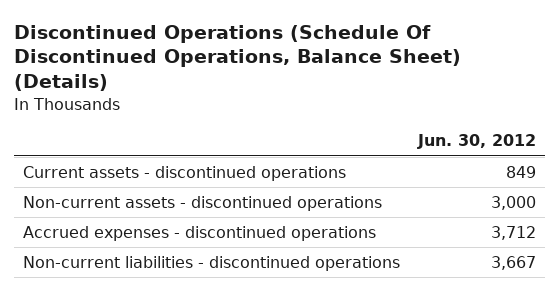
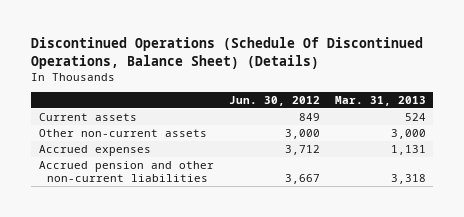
none -> [334,95,426,106] Mar. 31, 2013
[23,165,347,181] Current assets - discontinued operations -> [38,112,137,121] Current assets
[23,195,383,211] Non-current assets - discontinued operations -> [38,128,207,137] Other non-current assets
[23,225,377,241] Accrued expenses - discontinued operations -> [38,144,151,156] Accrued expenses
[23,255,401,271] Non-current liabilities - discontinued operations -> [38,160,214,182] Accrued pension and other non-current liabilities

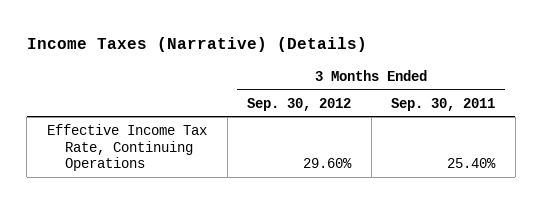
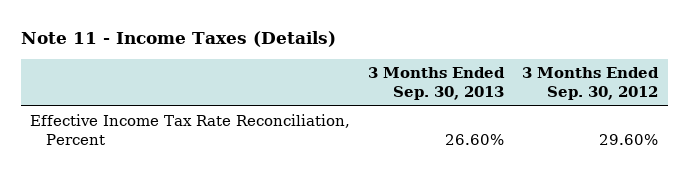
[26,36,367,52] Income Taxes (Narrative) (Details) -> [21,31,337,48] Note 11 - Income Taxes (Details)
[391,97,496,111] Sep. 30, 2011 -> none
none -> [368,67,506,101] 3 Months Ended Sep. 30, 2013
[46,124,207,172] Effective Income Tax Rate, Continuing Operations -> [30,114,351,146] Effective Income Tax Rate Reconciliation, Percent

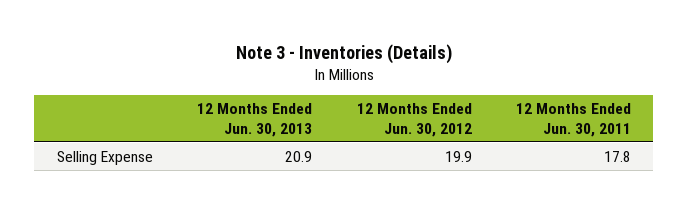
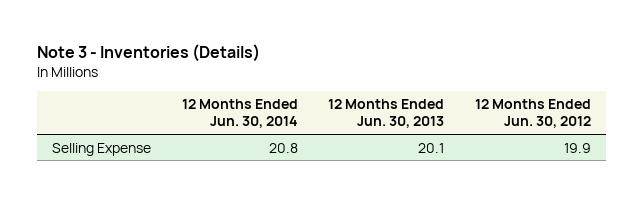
[516,103,632,137] 12 Months Ended Jun. 30, 2011 -> none
none -> [181,98,298,129] 12 Months Ended Jun. 30, 2014
[285,150,313,162] 20.9 -> [418,142,445,153] 20.1

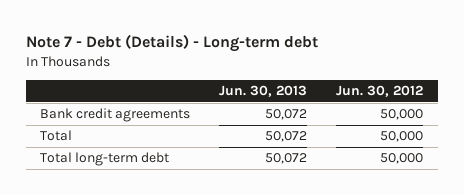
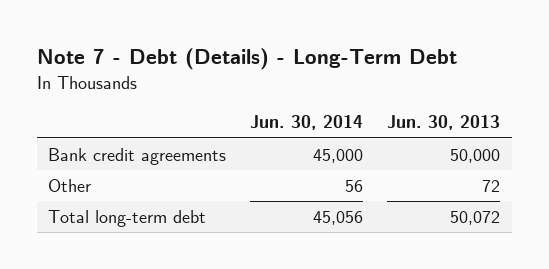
[25,34,318,53] Note 7 - Debt (Details) - Long-term debt -> [36,48,457,71] Note 7 - Debt (Details) - Long-Term Debt
[336,85,424,98] Jun. 30, 2012 -> none
none -> [250,115,364,131] Jun. 30, 2014
[40,130,73,142] Total -> none
[265,109,308,121] 50,072 -> [450,148,501,163] 50,000
none -> [48,178,92,192] Other

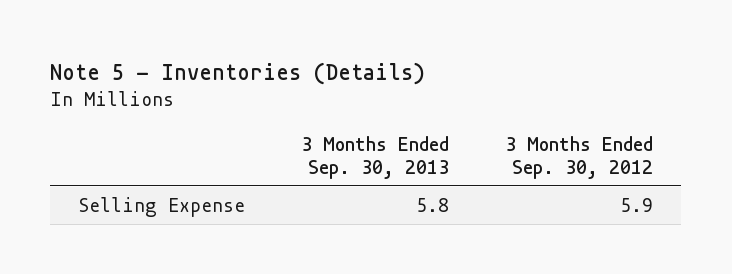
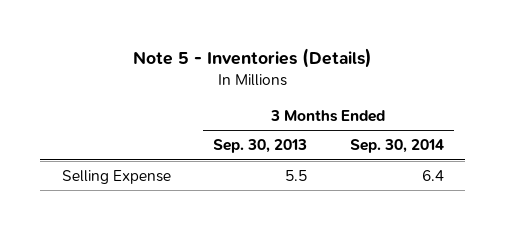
[505,135,654,180] 3 Months Ended Sep. 30, 2012 -> none
none -> [349,139,444,154] Sep. 30, 2014
[416,197,450,212] 5.8 -> [285,169,308,181] 5.5

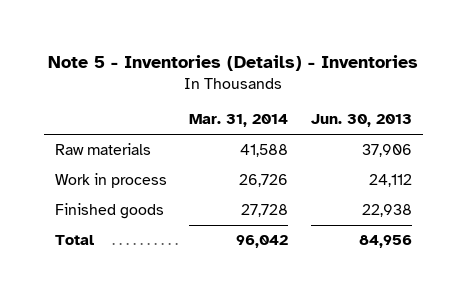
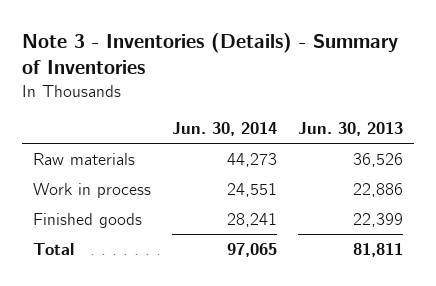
[48,54,419,71] Note 5 - Inventories (Details) - Inventories -> [22,33,399,75] Note 3 - Inventories (Details) - Summary of Inventories
[189,114,289,128] Mar. 31, 2014 -> none
none -> [171,122,277,137] Jun. 30, 2014
[362,144,413,158] 37,906 -> [352,152,403,167] 36,526
[369,174,413,188] 24,112 -> [352,182,403,197] 22,886
[362,204,413,218] 22,938 -> [352,212,403,227] 22,399
[359,235,413,249] 84,956 -> [352,242,403,257] 81,811

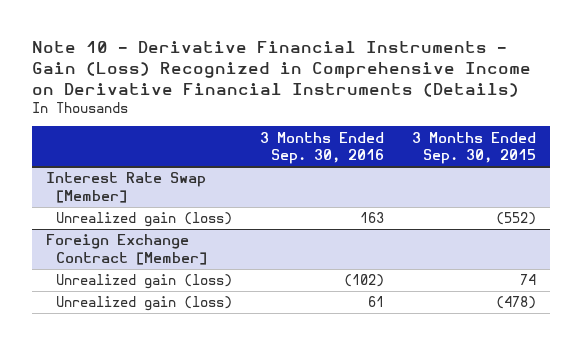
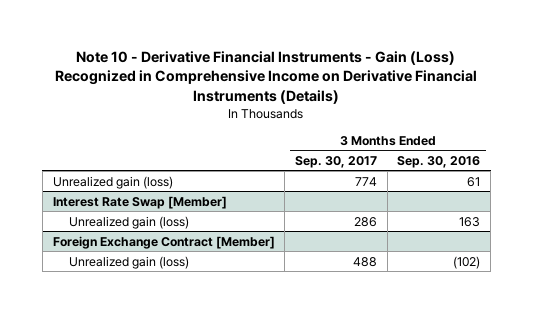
[412,131,537,165] 3 Months Ended Sep. 30, 2015 -> none
none -> [294,155,377,168] Sep. 30, 2017
none -> [52,175,173,189] Unrealized gain (loss)
[55,296,232,312] Unrealized gain (loss) -> none

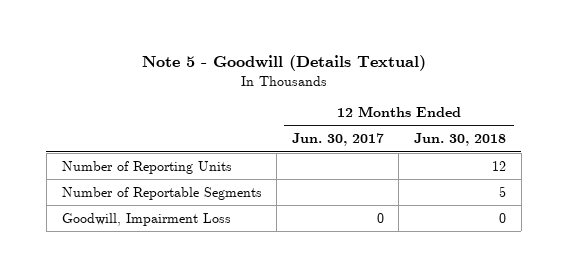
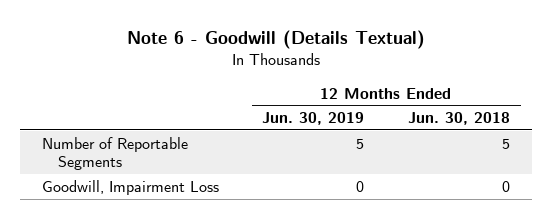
[141,55,426,72] Note 5 - Goodwill (Details Textual) -> [126,30,425,50] Note 6 - Goodwill (Details Textual)
[291,133,384,147] Jun. 30, 2017 -> none
none -> [262,112,365,126] Jun. 30, 2019
[61,160,232,174] Number of Reporting Units -> none

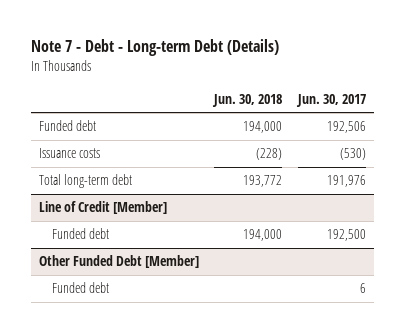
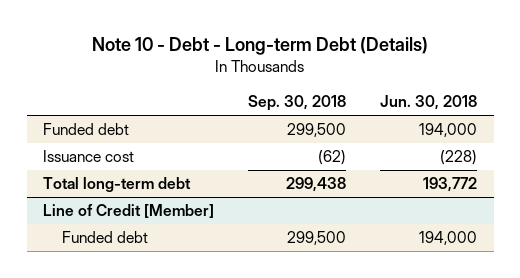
[30,39,279,57] Note 7 - Debt - Long-term Debt (Details) -> [92,36,429,55] Note 10 - Debt - Long-term Debt (Details)
[296,93,367,107] Jun. 30, 2017 -> none
none -> [248,95,347,112] Sep. 30, 2018
[38,148,100,159] Issuance costs -> [43,150,135,163] Issuance cost
[38,255,199,269] Other Funded Debt [Member] -> none
[51,282,109,294] Funded debt -> none

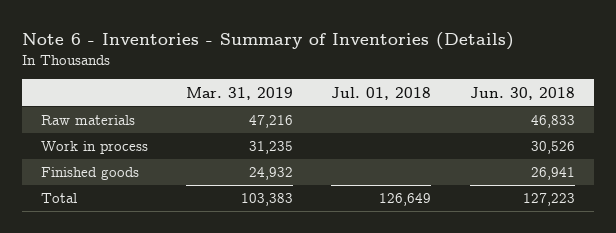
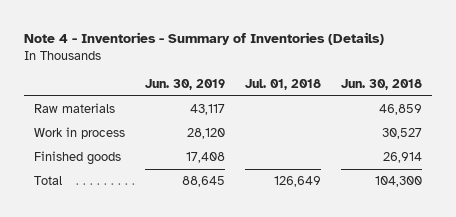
[21,31,514,50] Note 6 - Inventories - Summary of Inventories (Details) -> [23,32,384,46] Note 4 - Inventories - Summary of Inventories (Details)
[186,86,294,100] Mar. 31, 2019 -> none
none -> [144,79,225,91] Jun. 30, 2019
[530,115,575,129] 46,833 -> [378,103,422,115] 46,859
[530,141,575,155] 30,526 -> [381,127,422,139] 30,527
[530,167,575,181] 26,941 -> [382,151,422,163] 26,914
[522,193,575,207] 127,223 -> [374,175,422,187] 104,300

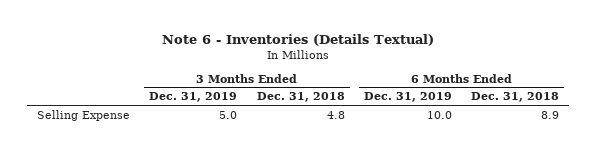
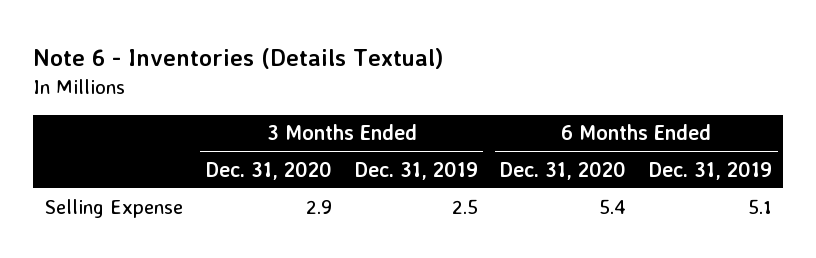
[256,92,345,103] Dec. 31, 2018 -> none
[471,92,560,103] Dec. 31, 2018 -> none
none -> [205,160,332,180] Dec. 31, 2020
none -> [500,160,627,180] Dec. 31, 2020
[219,110,238,119] 5.0 -> [451,199,478,215] 2.5
[427,110,453,119] 10.0 -> [747,199,772,215] 5.1

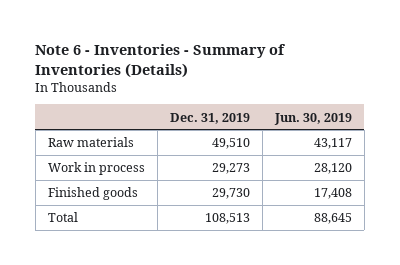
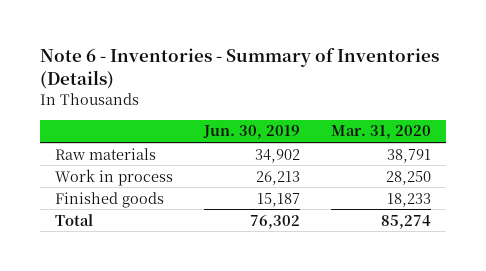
[169,112,250,124] Dec. 31, 2019 -> none
none -> [330,125,431,140] Mar. 31, 2020
[313,138,352,150] 43,117 -> [254,148,300,163] 34,902
[313,163,352,175] 28,120 -> [255,170,300,185] 26,213
[313,188,352,200] 17,408 -> [256,192,300,207] 15,187
[313,213,352,225] 88,645 -> [249,214,300,229] 76,302

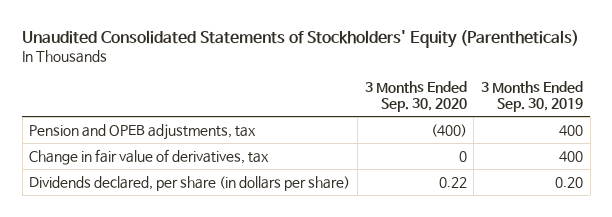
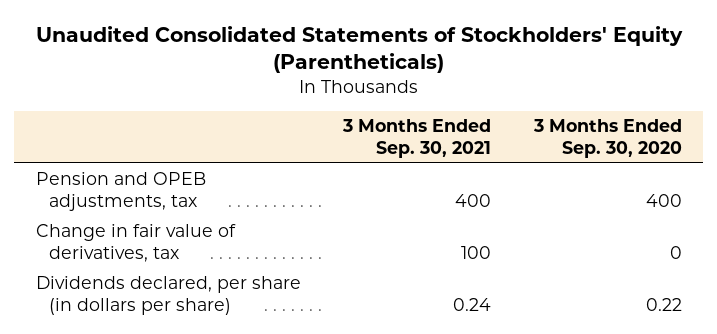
[480,80,583,113] 3 Months Ended Sep. 30, 2019 -> none
none -> [342,119,492,159] 3 Months Ended Sep. 30, 2021
[430,123,467,137] (400) -> [645,194,682,208] 400

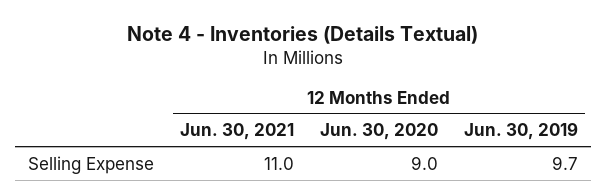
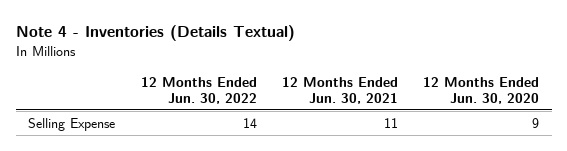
[464,122,579,141] Jun. 30, 2019 -> none
none -> [140,76,257,105] 12 Months Ended Jun. 30, 2022
[263,156,294,170] 11.0 -> [383,117,398,128] 11
[410,155,438,170] 9.0 -> [532,117,540,128] 9

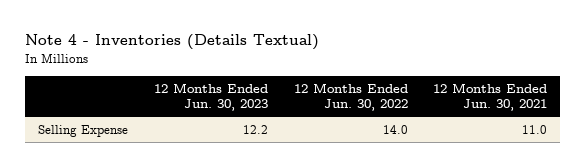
[423,76,540,105] 12 Months Ended Jun. 30, 2020 -> none
none -> [153,82,268,112] 12 Months Ended Jun. 30, 2023
[242,117,257,128] 14 -> [382,125,408,135] 14.0
[383,117,398,128] 11 -> [522,125,548,135] 11.0

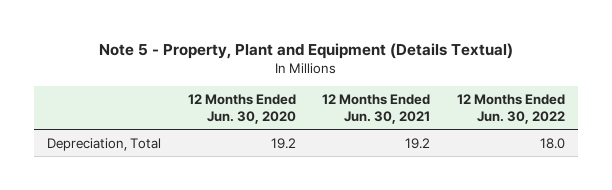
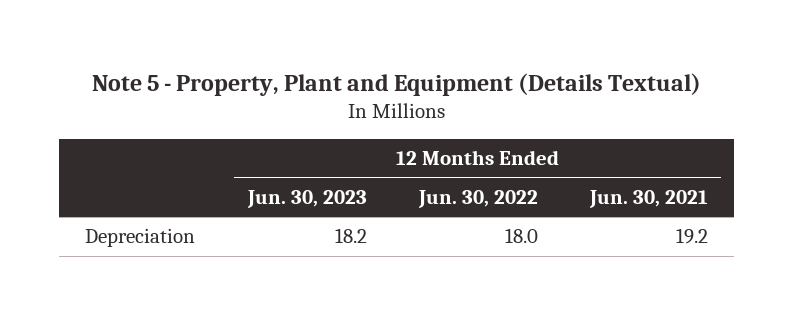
[187,93,296,124] 12 Months Ended Jun. 30, 2020 -> none
none -> [246,189,367,208] Jun. 30, 2023
[47,137,162,151] Depreciation, Total -> [85,228,196,248] Depreciation

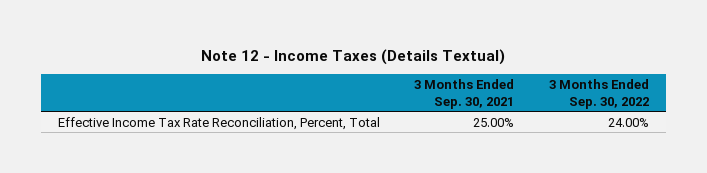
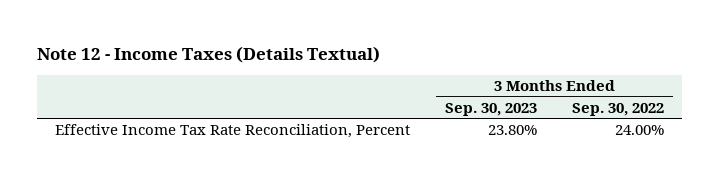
[414,79,515,109] 3 Months Ended Sep. 30, 2021 -> none
none -> [445,102,538,116] Sep. 30, 2023
[57,116,380,130] Effective Income Tax Rate Reconciliation, Percent, Total -> [54,124,410,139] Effective Income Tax Rate Reconciliation, Percent

